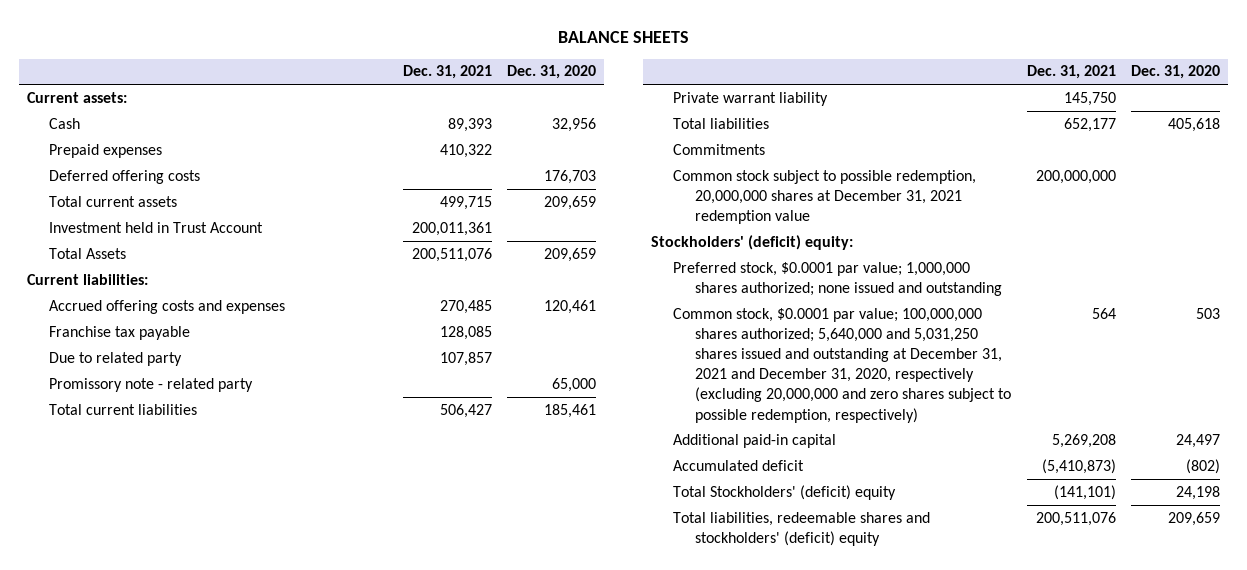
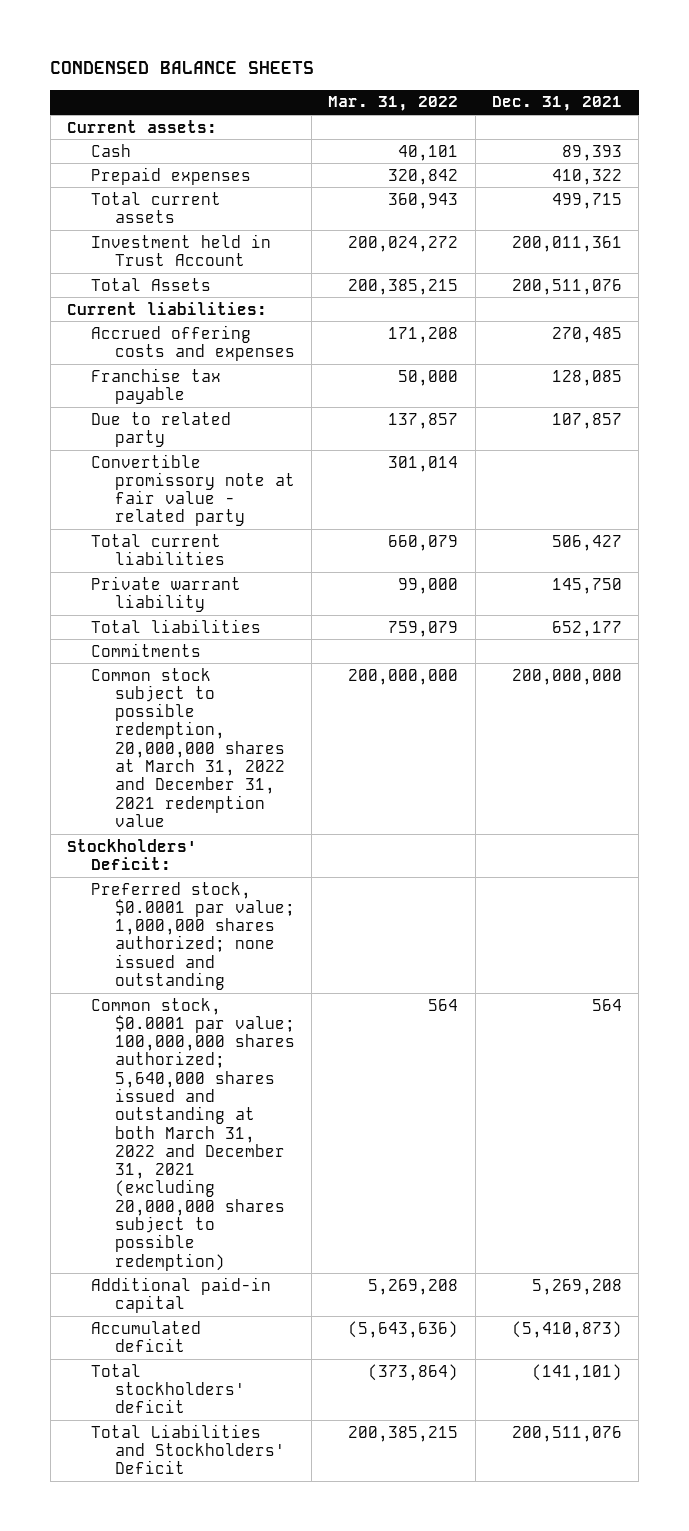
[557,31,689,44] BALANCE SHEETS -> [50,61,315,75] CONDENSED BALANCE SHEETS
[507,65,597,80] Dec. 31, 2020 -> none
none -> [328,96,459,112] Mar. 31, 2022
[48,169,200,184] Deferred offering costs -> none
[48,377,253,392] Promissory note - related party -> [90,453,295,527] Convertible promissory note at fair value - related party
[672,169,976,225] Common stock subject to possible redemption, 20,000,000 shares at December 31, 2021 redemption value -> [90,667,285,827] Common stock subject to possible redemption, 20,000,000 shares at March 31, 2022 and December 31, 2021 redemption value
[650,234,853,250] Stockholders' (deficit) equity: -> [66,838,197,870] Stockholders' Deficit:
[672,307,1011,423] Common stock, $0.0001 par value; 100,000,000 shares authorized; 5,640,000 and 5,031,250 shares issued and outstanding at December 31, 2021 and December 31, 2020, respectively (excluding 20,000,000 and zero shares subject to possible redemption, respectively) -> [90,997,295,1271] Common stock, $0.0001 par value; 100,000,000 shares authorized; 5,640,000 shares issued and outstanding at both March 31, 2022 and December 31, 2021 (excluding 20,000,000 shares subject to possible redemption)
[672,484,896,500] Total Stockholders' (deficit) equity -> [90,1363,245,1414] Total stockholders' deficit
[672,511,930,547] Total liabilities, redeemable shares and stockholders' (deficit) equity -> [90,1423,285,1475] Total Liabilities and Stockholders' Deficit

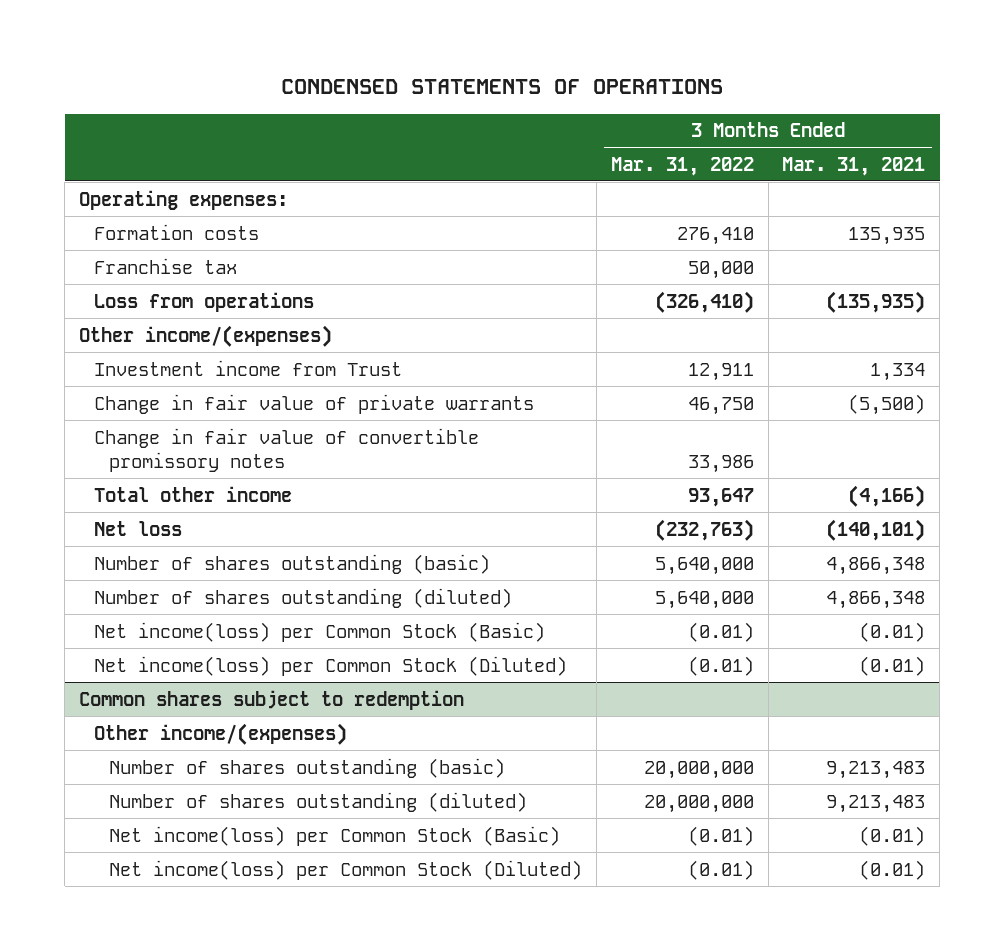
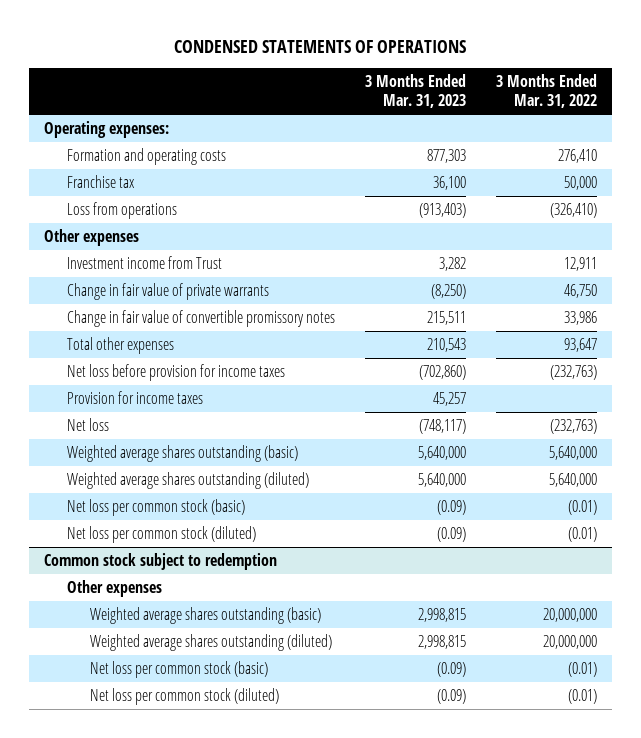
[782,156,926,176] Mar. 31, 2021 -> none
none -> [365,74,467,109] 3 Months Ended Mar. 31, 2023
[94,223,260,240] Formation costs -> [67,147,227,165] Formation and operating costs
[78,324,332,347] Other income/(expenses) -> [43,228,139,246] Other expenses
[94,485,293,502] Total other income -> [67,336,175,354] Total other expenses
none -> [67,363,286,381] Net loss before provision for income taxes
none -> [67,390,204,404] Provision for income taxes
[94,553,491,574] Number of shares outstanding (basic) -> [67,444,299,462] Weighted average shares outstanding (basic)
[94,587,513,608] Number of shares outstanding (diluted) -> [67,471,310,489] Weighted average shares outstanding (diluted)
[94,621,546,642] Net income(loss) per Common Stock (Basic) -> [67,498,246,516] Net loss per common stock (basic)
[94,655,568,676] Net income(loss) per Common Stock (Diluted) -> [67,525,257,543] Net loss per common stock (diluted)
[78,689,464,710] Common shares subject to redemption -> [43,552,277,570] Common stock subject to redemption
[94,722,348,745] Other income/(expenses) -> [67,579,163,597] Other expenses
[109,757,506,778] Number of shares outstanding (basic) -> [90,606,322,624] Weighted average shares outstanding (basic)
[109,791,528,812] Number of shares outstanding (diluted) -> [90,633,333,651] Weighted average shares outstanding (diluted)
[109,825,561,846] Net income(loss) per Common Stock (Basic) -> [90,660,269,678] Net loss per common stock (basic)
[109,859,583,880] Net income(loss) per Common Stock (Diluted) -> [90,687,280,705] Net loss per common stock (diluted)

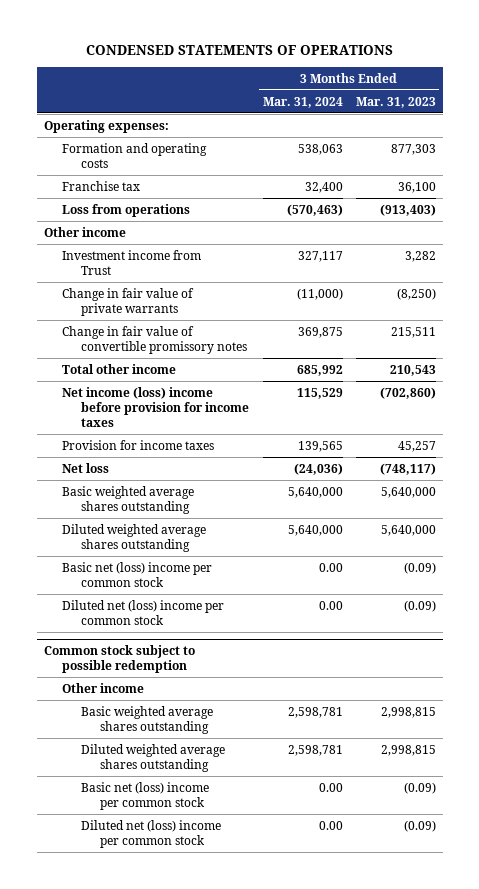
[496,74,598,109] 3 Months Ended Mar. 31, 2022 -> none
none -> [262,96,343,108] Mar. 31, 2024
[43,228,139,246] Other expenses -> [43,226,126,237] Other income
[67,336,175,354] Total other expenses -> [62,363,177,374] Total other income
[67,363,286,381] Net loss before provision for income taxes -> [62,386,250,427] Net income (loss) income before provision for income taxes
[67,444,299,462] Weighted average shares outstanding (basic) -> [62,485,195,514] Basic weighted average shares outstanding
[67,471,310,489] Weighted average shares outstanding (diluted) -> [62,523,207,552] Diluted weighted average shares outstanding
[67,498,246,516] Net loss per common stock (basic) -> [62,561,213,587] Basic net (loss) income per common stock
[67,525,257,543] Net loss per common stock (diluted) -> [62,599,225,625] Diluted net (loss) income per common stock
[43,552,277,570] Common stock subject to redemption -> [43,645,195,674] Common stock subject to possible redemption
[67,579,163,597] Other expenses -> [62,682,145,693] Other income
[90,606,322,624] Weighted average shares outstanding (basic) -> [81,705,214,734] Basic weighted average shares outstanding
[90,633,333,651] Weighted average shares outstanding (diluted) -> [81,743,226,772] Diluted weighted average shares outstanding
[90,660,269,678] Net loss per common stock (basic) -> [81,781,210,810] Basic net (loss) income per common stock
[90,687,280,705] Net loss per common stock (diluted) -> [81,819,222,848] Diluted net (loss) income per common stock

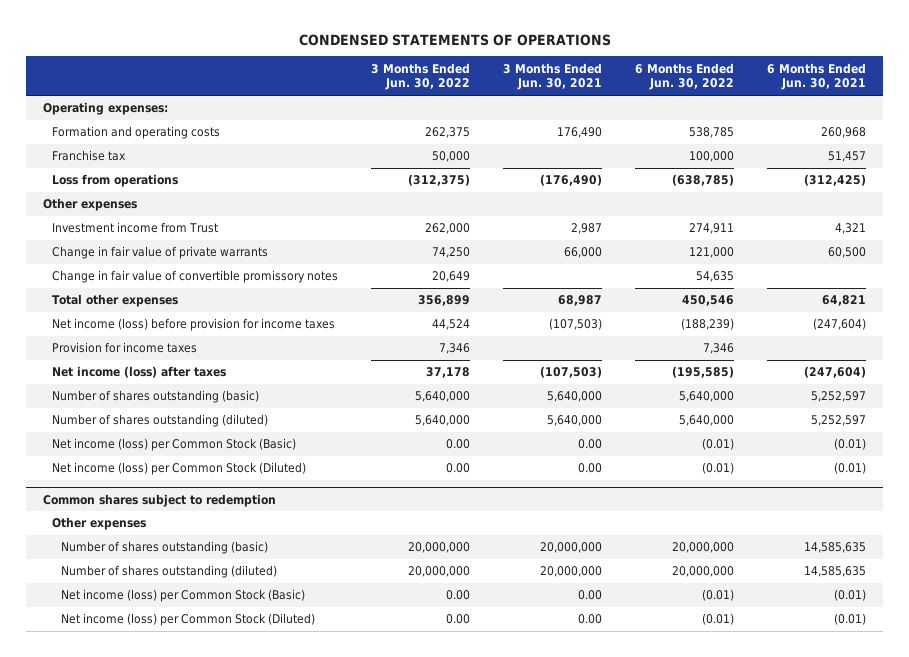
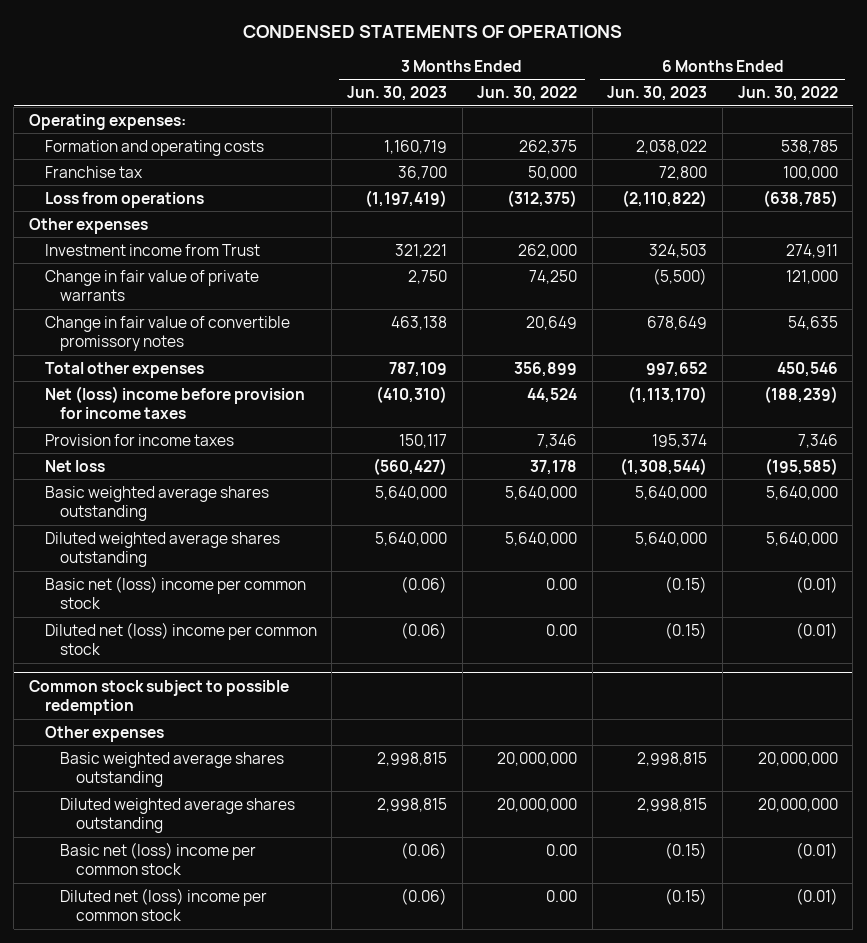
[503,62,603,91] 3 Months Ended Jun. 30, 2021 -> none
[767,62,867,91] 6 Months Ended Jun. 30, 2021 -> none
none -> [346,86,447,102] Jun. 30, 2023
none -> [607,86,708,102] Jun. 30, 2023
[51,318,335,332] Net income (loss) before provision for income taxes -> [44,385,305,420] Net (loss) income before provision for income taxes
[51,366,226,379] Net income (loss) after taxes -> [44,459,105,472] Net loss
[51,390,259,404] Number of shares outstanding (basic) -> [44,485,269,522] Basic weighted average shares outstanding
[51,414,268,428] Number of shares outstanding (diluted) -> [44,531,280,568] Diluted weighted average shares outstanding
[51,438,296,452] Net income (loss) per Common Stock (Basic) -> [44,575,306,610] Basic net (loss) income per common stock
[51,462,306,476] Net income (loss) per Common Stock (Diluted) -> [44,621,317,656] Diluted net (loss) income per common stock
[42,493,276,507] Common shares subject to redemption -> [29,679,290,716] Common stock subject to possible redemption
[60,541,268,555] Number of shares outstanding (basic) -> [60,751,285,788] Basic weighted average shares outstanding
[60,565,277,579] Number of shares outstanding (diluted) -> [60,797,296,834] Diluted weighted average shares outstanding
[60,589,305,603] Net income (loss) per Common Stock (Basic) -> [60,841,257,876] Basic net (loss) income per common stock
[60,613,315,627] Net income (loss) per Common Stock (Diluted) -> [60,887,268,922] Diluted net (loss) income per common stock

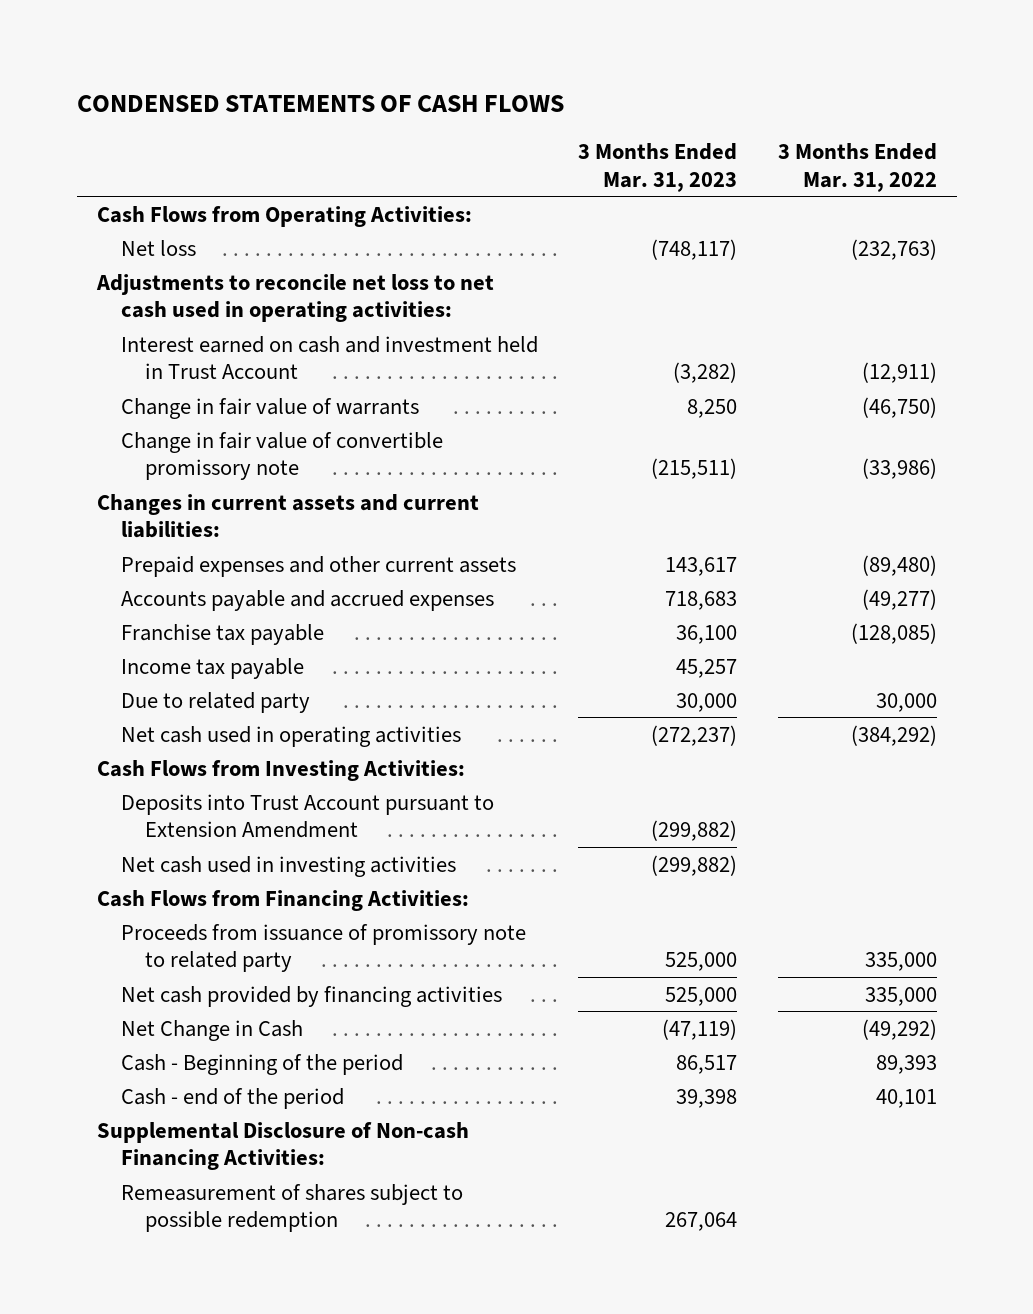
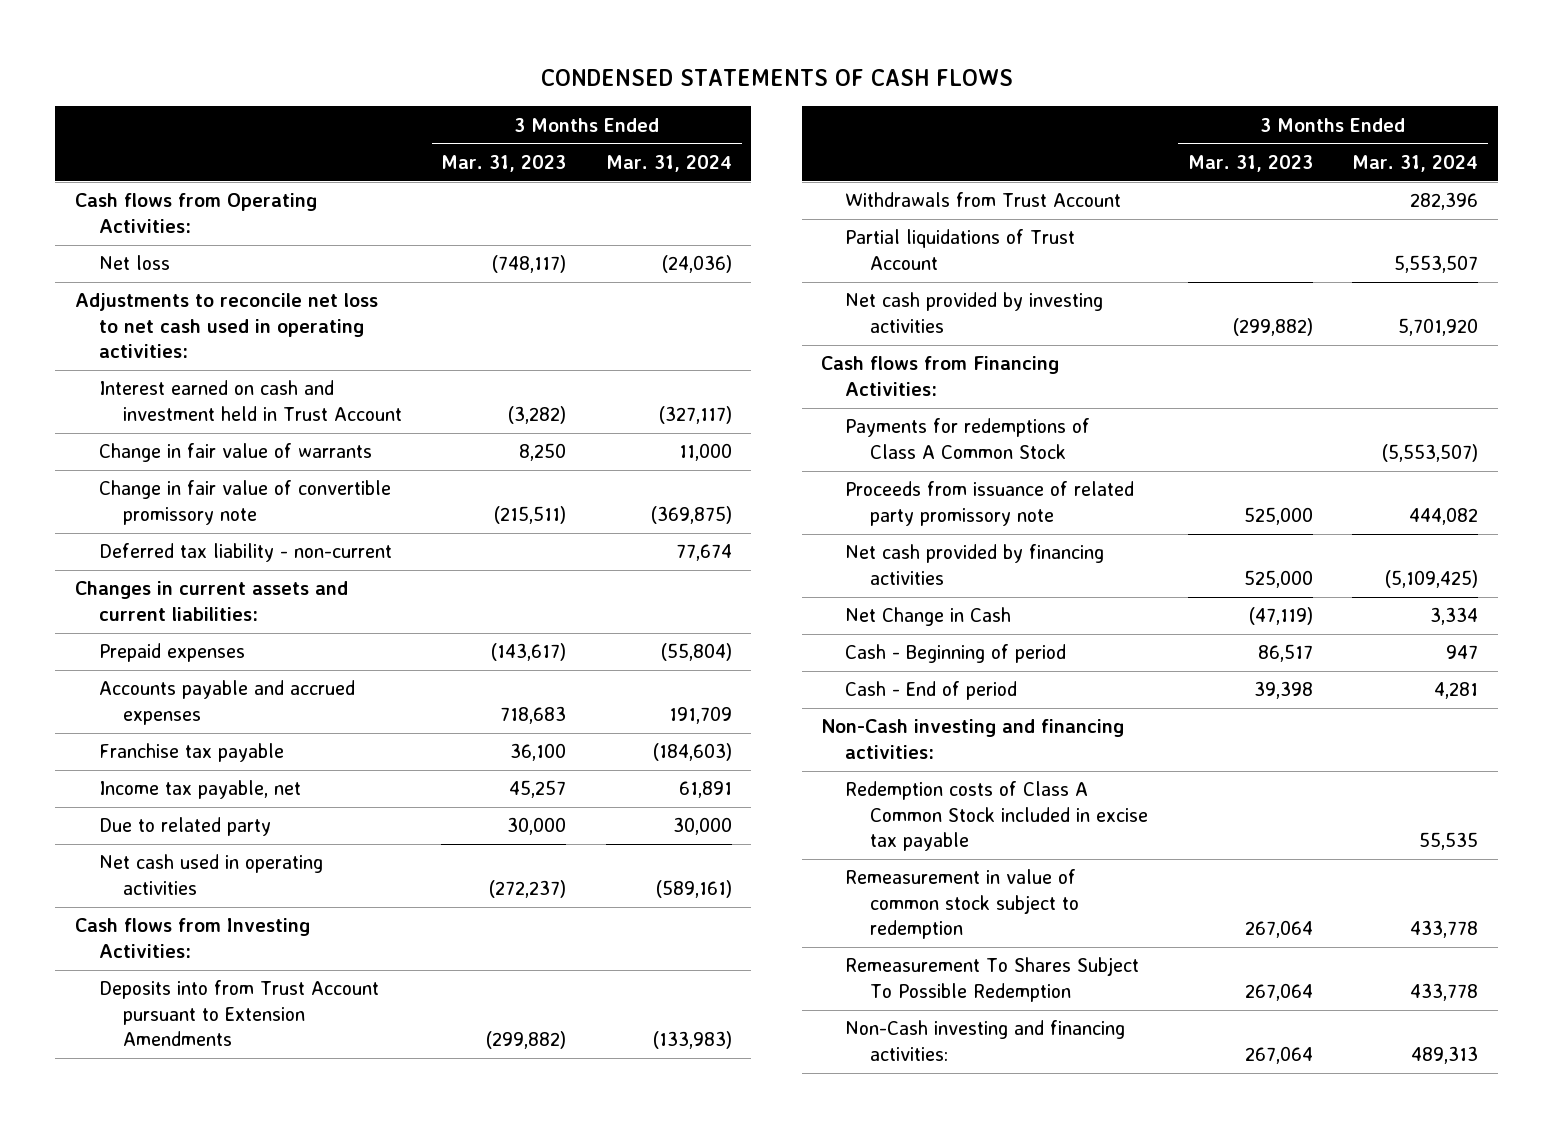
[777,142,937,192] 3 Months Ended Mar. 31, 2022 -> none
none -> [605,154,732,172] Mar. 31, 2024
[96,205,472,227] Cash Flows from Operating Activities: -> [74,193,317,233] Cash flows from Operating Activities:
none -> [98,543,392,563] Deferred tax liability - non-current
[121,555,517,577] Prepaid expenses and other current assets -> [98,643,245,663] Prepaid expenses
[665,556,738,576] 143,617 -> [491,643,567,662] (143,617)
[121,657,305,679] Income tax payable -> [98,780,301,800] Income tax payable, net
[96,759,465,781] Cash Flows from Investing Activities: -> [74,918,310,958] Cash flows from Investing Activities:
[121,793,495,839] Deposits into Trust Account pursuant to Extension Amendment -> [98,980,379,1047] Deposits into from Trust Account pursuant to Extension Amendments
none -> [845,192,1122,208] Withdrawals from Trust Account
none -> [845,229,1076,270] Partial liquidations of Trust Account
[121,855,457,877] Net cash used in investing activities -> [845,292,1104,333] Net cash provided by investing activities
[96,889,469,911] Cash Flows from Financing Activities: -> [821,356,1060,396] Cash flows from Financing Activities:
none -> [845,418,1091,459] Payments for redemptions of Class A Common Stock
[121,923,527,973] Proceeds from issuance of promissory note to related party -> [845,481,1135,526] Proceeds from issuance of related party promissory note
[121,1053,404,1075] Cash - Beginning of the period -> [845,644,1067,664] Cash - Beginning of period
[121,1087,345,1109] Cash - end of the period -> [845,681,1018,701] Cash - End of period
[96,1121,469,1171] Supplemental Disclosure of Non-cash Financing Activities: -> [821,719,1125,759] Non-Cash investing and financing activities:
none -> [845,781,1148,852] Redemption costs of Class A Common Stock included in excise tax payable
none -> [845,869,1079,940] Remeasurement in value of common stock subject to redemption
[121,1183,464,1233] Remeasurement of shares subject to possible redemption -> [845,957,1140,1002] Remeasurement To Shares Subject To Possible Redemption
none -> [845,1020,1126,1061] Non-Cash investing and financing activities:

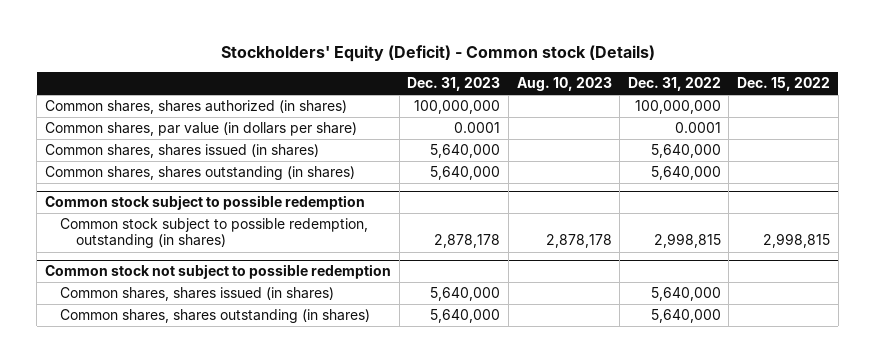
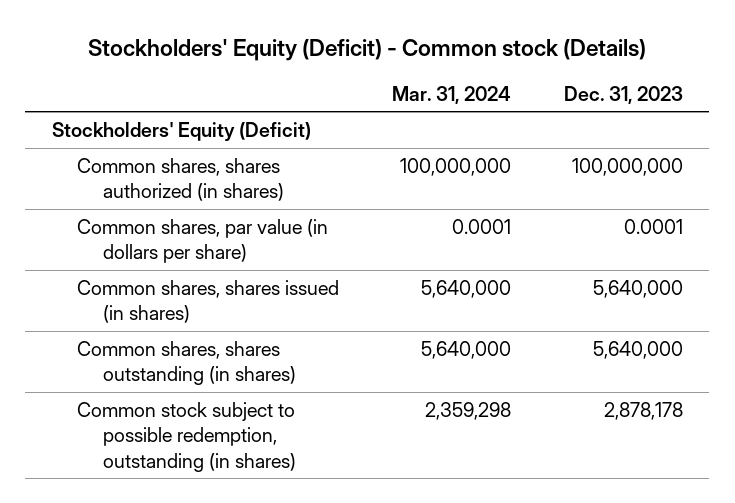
[516,77,612,92] Aug. 10, 2023 -> none
[627,77,721,92] Dec. 31, 2022 -> none
[736,77,830,92] Dec. 15, 2022 -> none
none -> [392,85,512,104] Mar. 31, 2024
none -> [51,121,311,141] Stockholders' Equity (Deficit)
[45,195,366,211] Common stock subject to possible redemption -> none
[45,264,392,280] Common stock not subject to possible redemption -> none
[60,287,335,302] Common shares, shares issued (in shares) -> none
[60,309,371,324] Common shares, shares outstanding (in shares) -> none

